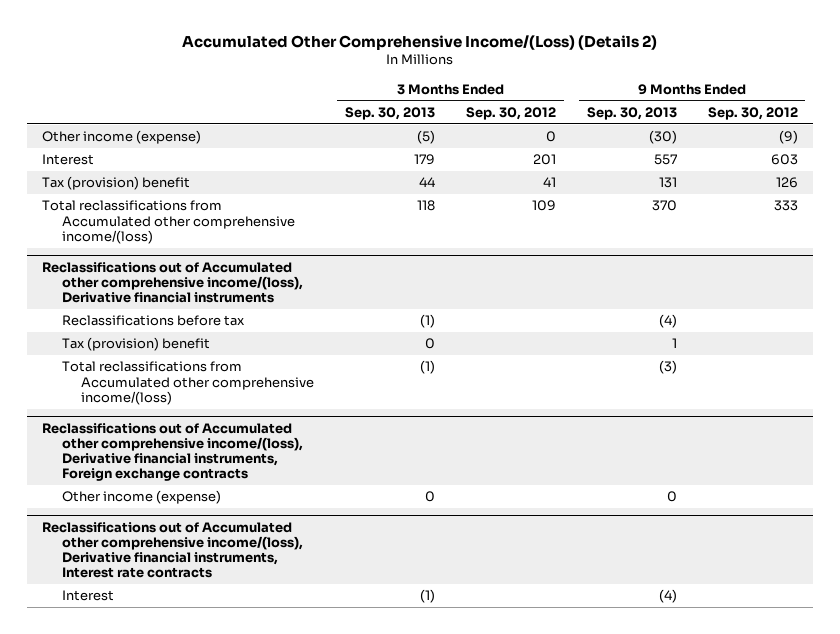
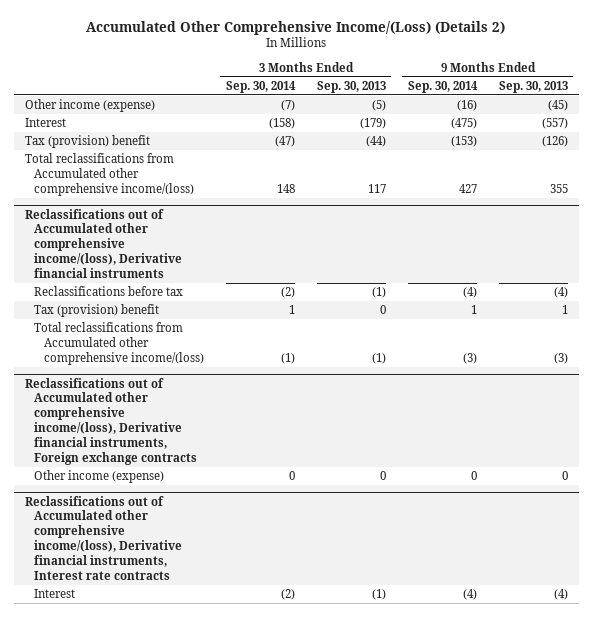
[465,106,556,120] Sep. 30, 2012 -> none
[707,106,798,120] Sep. 30, 2012 -> none
none -> [225,81,296,94] Sep. 30, 2014
none -> [407,81,478,94] Sep. 30, 2014
[648,130,677,145] (30) -> [547,100,568,112] (45)
[414,154,436,166] 179 -> [359,118,386,130] (179)
[653,154,677,166] 557 -> [541,118,568,130] (557)
[419,177,436,188] 44 -> [365,136,386,148] (44)
[658,177,677,189] 131 -> [541,136,568,148] (126)
[417,200,436,212] 118 -> [367,183,386,193] 117
[651,200,677,212] 370 -> [549,183,568,193] 355

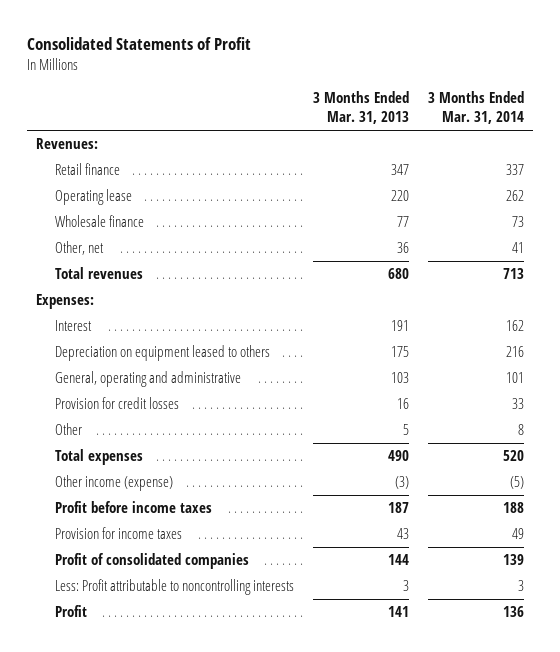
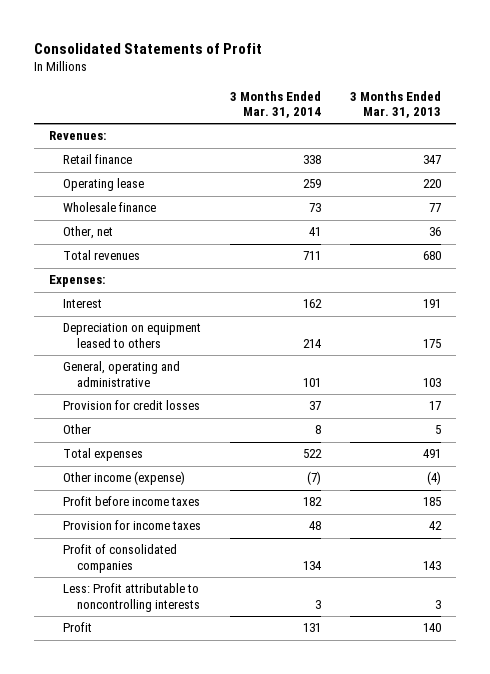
[505,164,524,176] 337 -> [303,155,322,165] 338
[505,190,524,202] 262 -> [303,179,322,189] 259
[502,268,524,280] 713 -> [303,251,322,261] 711
[505,346,524,358] 216 -> [303,338,323,348] 214
[396,398,409,410] 16 -> [429,401,442,411] 17
[511,398,524,410] 33 -> [309,401,322,411] 37
[387,450,409,462] 490 -> [423,449,442,459] 491
[502,450,524,462] 520 -> [303,449,323,459] 522
[394,476,409,490] (3) -> [427,471,442,486] (4)
[509,476,524,490] (5) -> [307,471,322,486] (7)
[387,502,409,514] 187 -> [423,497,442,507] 185
[502,502,524,514] 188 -> [303,497,323,507] 182
[396,528,409,540] 43 -> [429,521,443,531] 42
[511,528,524,540] 49 -> [309,521,322,531] 48
[387,554,409,566] 144 -> [423,560,442,570] 143
[502,554,524,566] 139 -> [303,560,323,570] 134
[387,606,409,618] 141 -> [423,623,442,633] 140
[502,606,524,618] 136 -> [303,623,322,633] 131

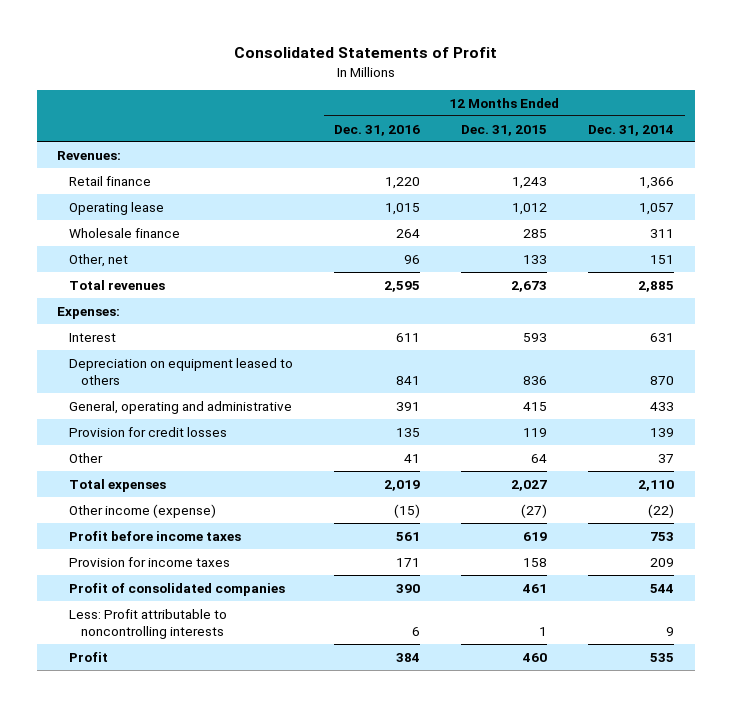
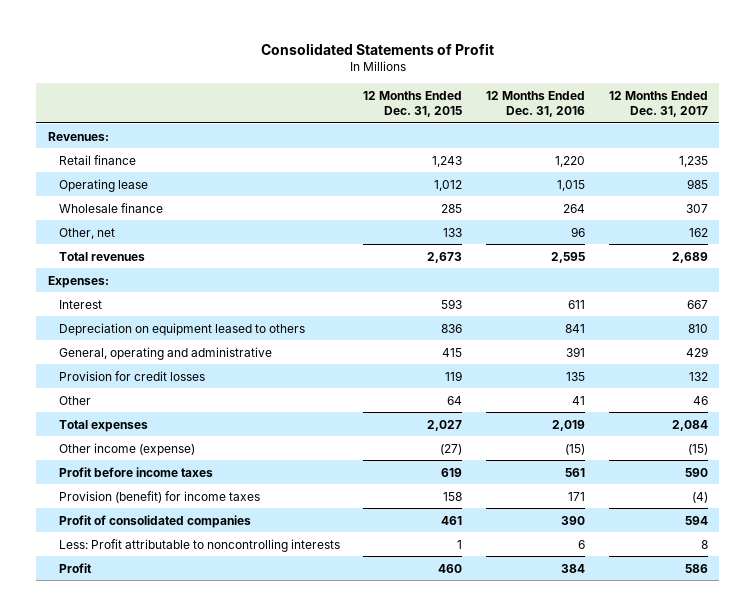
[588,124,675,136] Dec. 31, 2014 -> none
none -> [608,90,708,117] 12 Months Ended Dec. 31, 2017
[69,556,231,567] Provision for income taxes -> [58,490,260,503] Provision (benefit) for income taxes

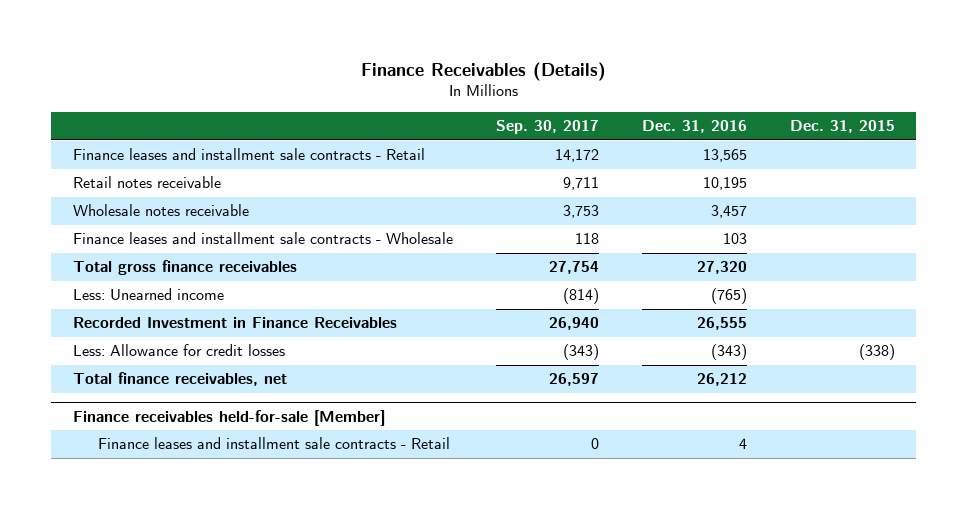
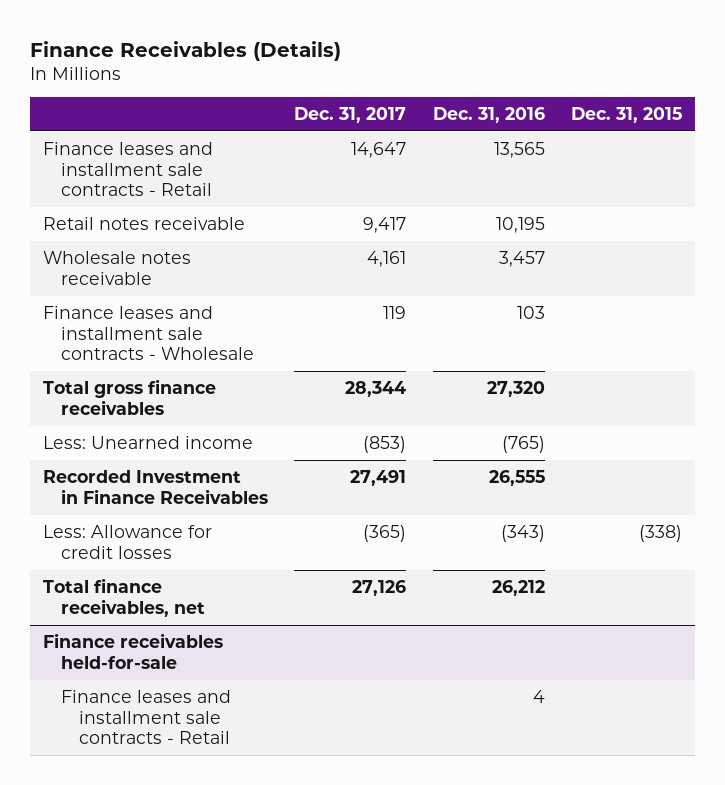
[495,120,599,135] Sep. 30, 2017 -> none
none -> [294,107,407,124] Dec. 31, 2017
[72,409,385,426] Finance receivables held-for-sale [Member] -> [42,632,223,669] Finance receivables held-for-sale

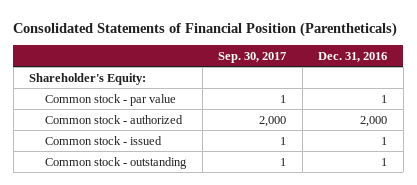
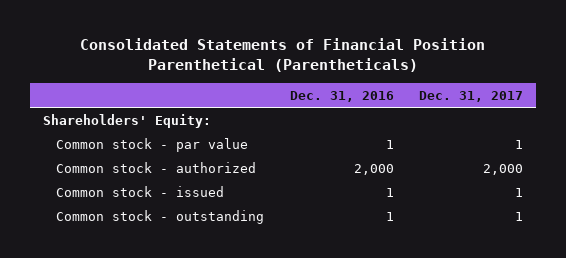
[13,21,398,37] Consolidated Statements of Financial Position (Parentheticals) -> [79,38,485,73] Consolidated Statements of Financial Position Parenthetical (Parentheticals)
[218,51,287,63] Sep. 30, 2017 -> none
none -> [418,90,523,102] Dec. 31, 2017
[29,72,147,85] Shareholder's Equity: -> [42,113,211,128] Shareholders' Equity:

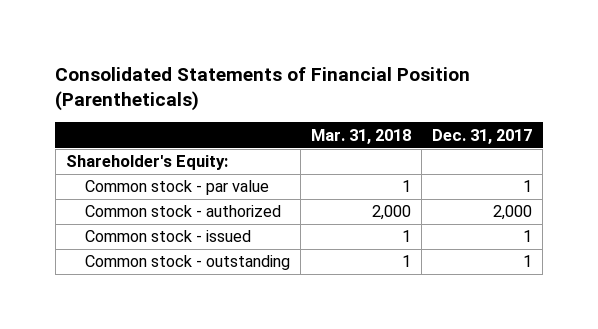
[79,38,485,73] Consolidated Statements of Financial Position Parenthetical (Parentheticals) -> [55,66,471,112] Consolidated Statements of Financial Position (Parentheticals)
[289,90,394,102] Dec. 31, 2016 -> none
none -> [310,128,411,144] Mar. 31, 2018
[42,113,211,128] Shareholders' Equity: -> [65,155,228,171] Shareholder's Equity:

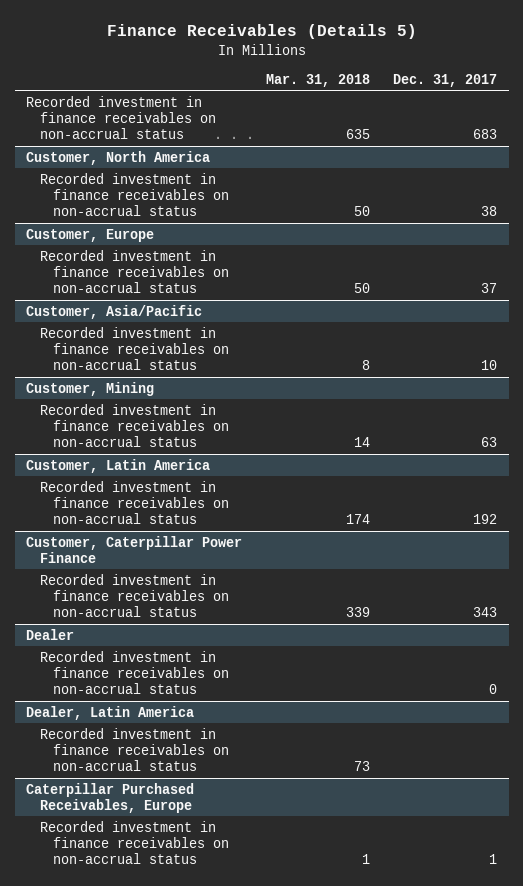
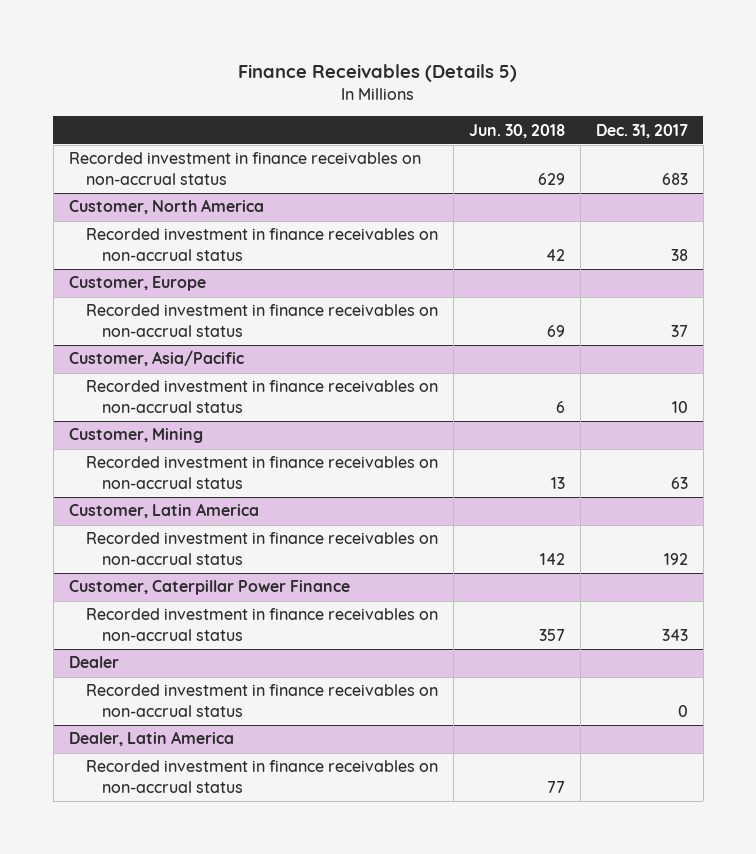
[265,73,370,87] Mar. 31, 2018 -> none
none -> [468,123,565,138] Jun. 30, 2018
[26,782,195,813] Caterpillar Purchased Receivables, Europe -> none
[39,820,230,865] Recorded investment in finance receivables on non-accrual status -> none

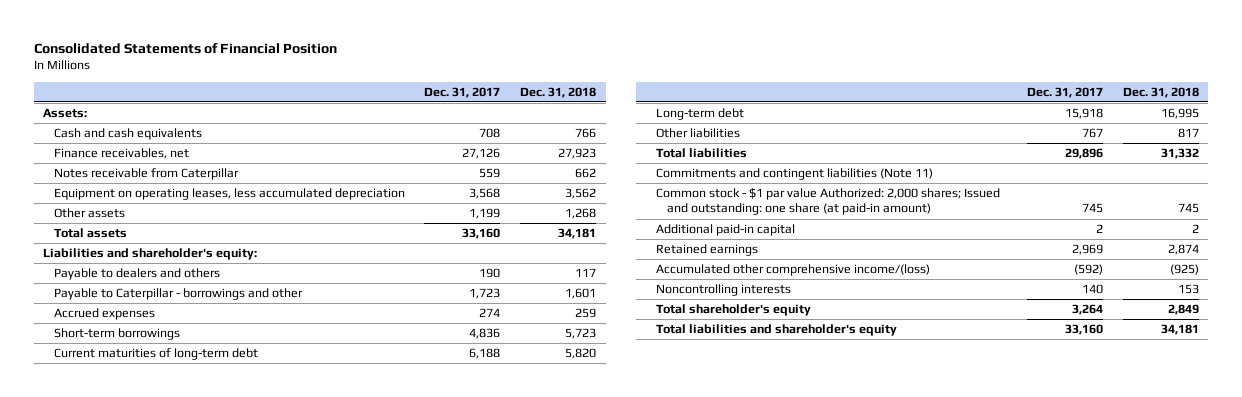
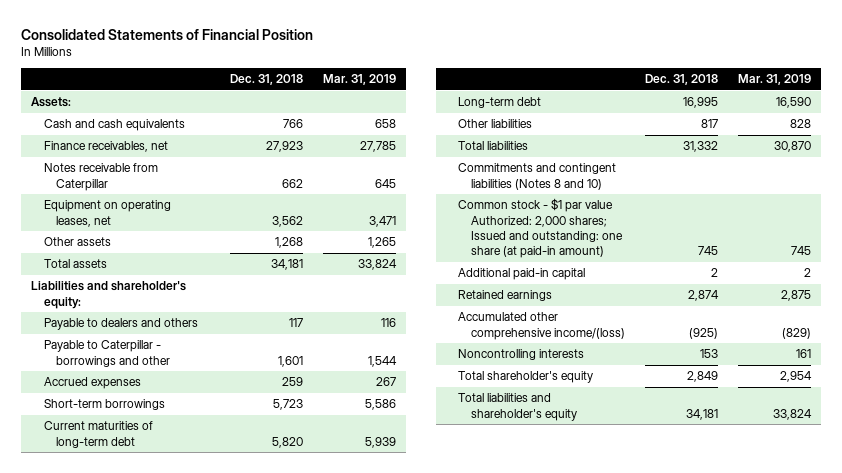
[424,86,501,98] Dec. 31, 2017 -> none
none -> [323,74,397,86] Mar. 31, 2019
[53,188,405,201] Equipment on operating leases, less accumulated depreciation -> [43,200,171,227] Equipment on operating leases, net
[656,168,934,181] Commitments and contingent liabilities (Note 11) -> [458,163,617,190] Commitments and contingent liabilities (Notes 8 and 10)

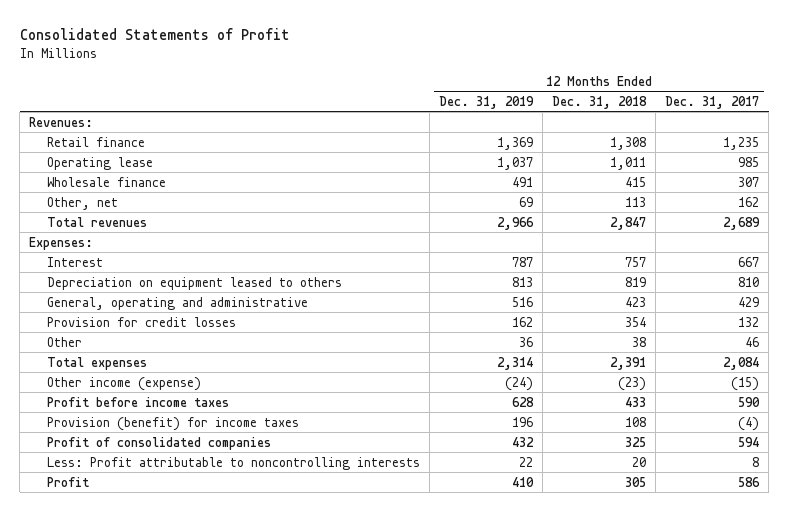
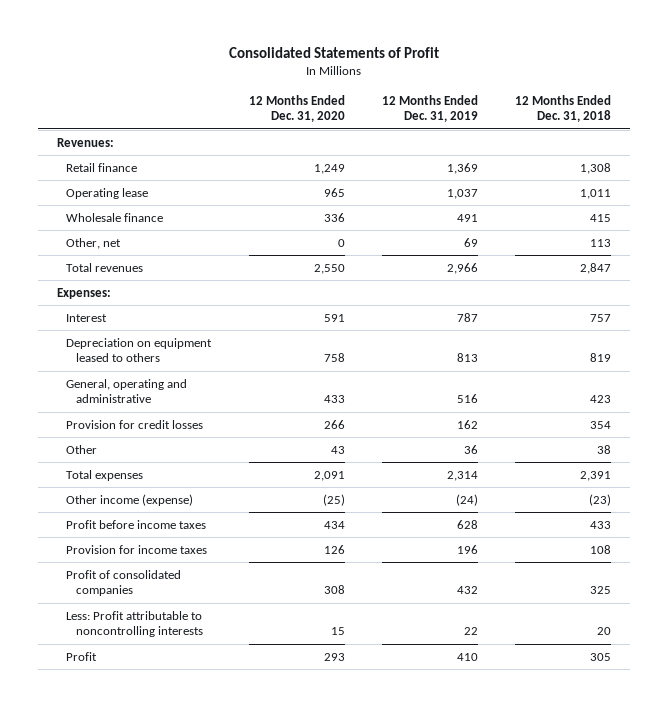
[665,95,760,109] Dec. 31, 2017 -> none
none -> [248,94,345,122] 12 Months Ended Dec. 31, 2020
[47,416,300,431] Provision (benefit) for income taxes -> [66,544,208,554] Provision for income taxes

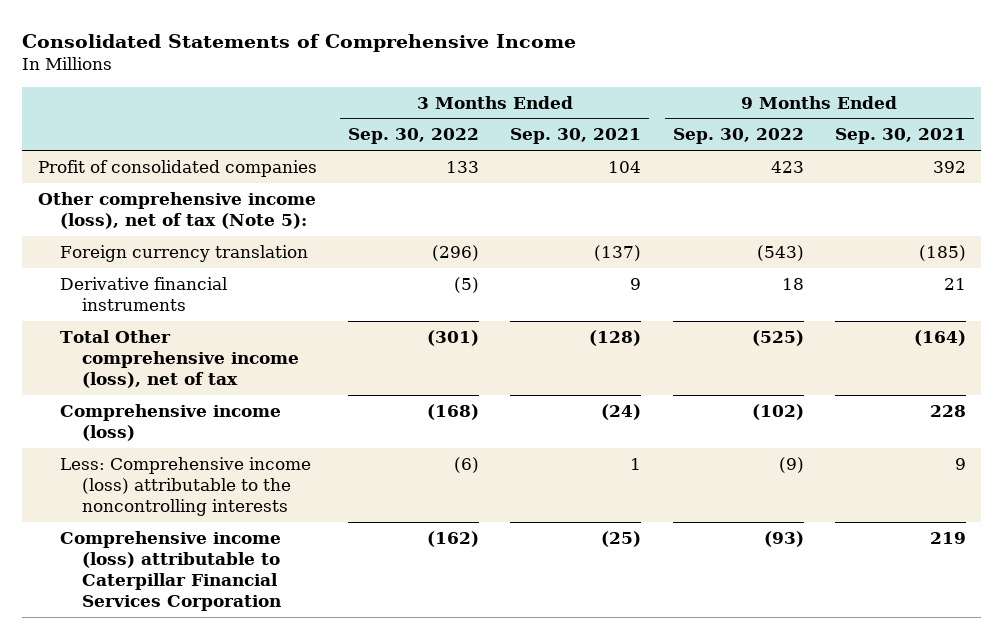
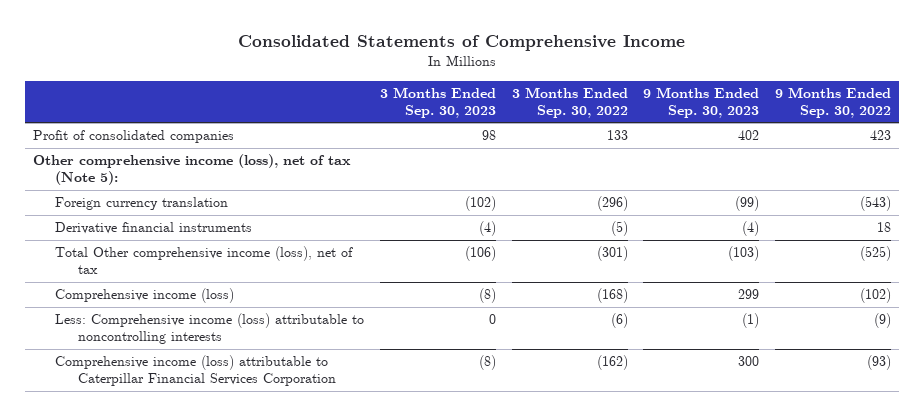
[510,128,642,145] Sep. 30, 2021 -> none
[834,128,966,145] Sep. 30, 2021 -> none
none -> [379,87,496,118] 3 Months Ended Sep. 30, 2023
none -> [643,87,760,118] 9 Months Ended Sep. 30, 2023
[59,456,311,517] Less: Comprehensive income (loss) attributable to the noncontrolling interests -> [55,313,365,345] Less: Comprehensive income (loss) attributable to noncontrolling interests

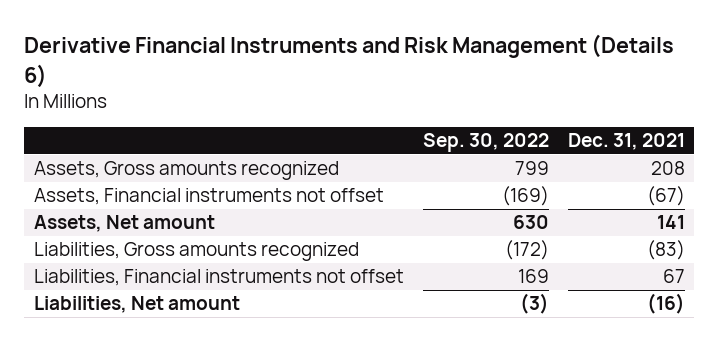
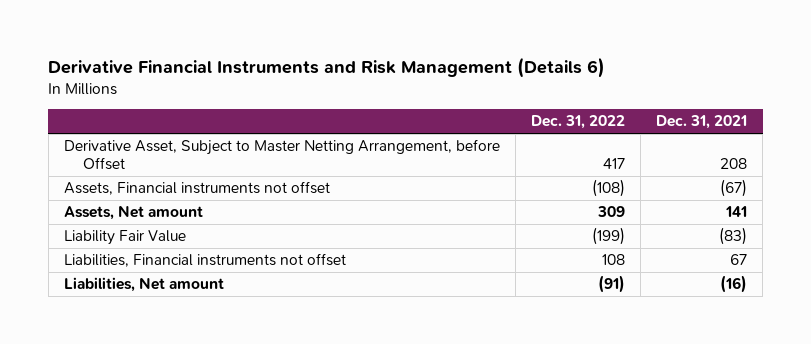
[422,133,549,153] Sep. 30, 2022 -> none
none -> [530,115,625,130] Dec. 31, 2022
[33,161,339,181] Assets, Gross amounts recognized -> [63,139,500,171] Derivative Asset, Subject to Master Netting Arrangement, before Offset
[33,242,359,262] Liabilities, Gross amounts recognized -> [63,230,186,246] Liability Fair Value

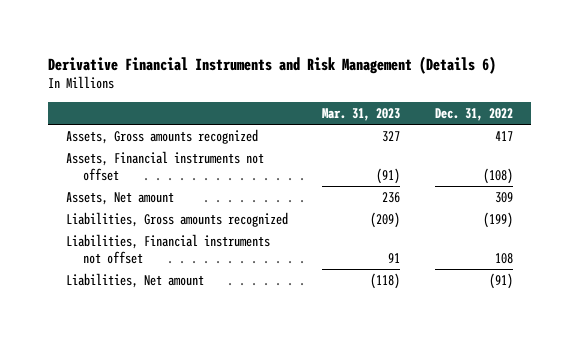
[656,115,748,130] Dec. 31, 2021 -> none
none -> [322,108,401,122] Mar. 31, 2023
[63,139,500,171] Derivative Asset, Subject to Master Netting Arrangement, before Offset -> [65,128,258,144] Assets, Gross amounts recognized
[63,230,186,246] Liability Fair Value -> [65,211,288,227] Liabilities, Gross amounts recognized

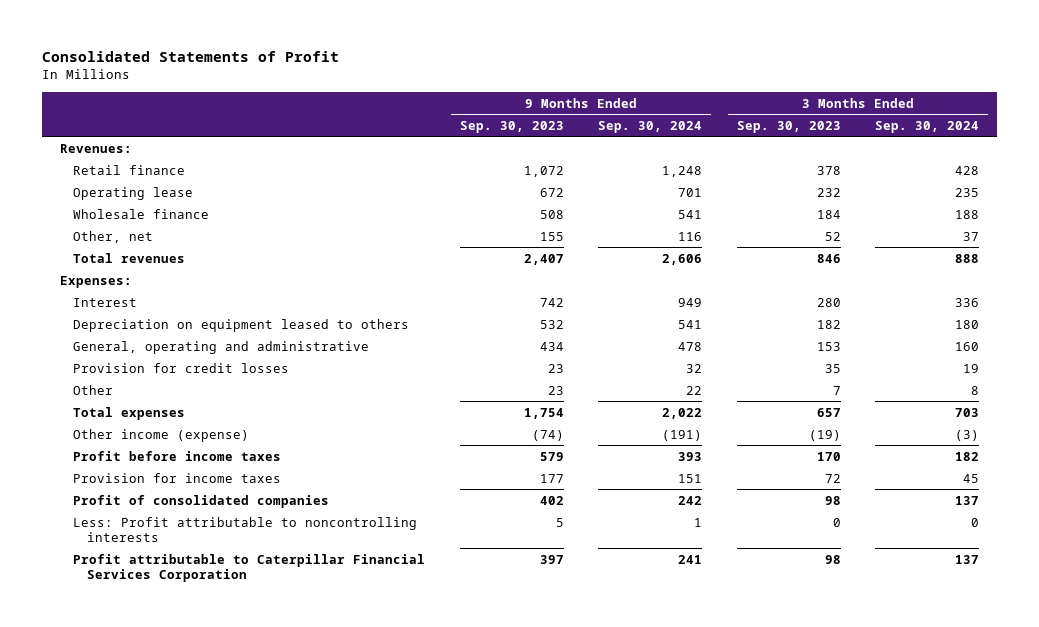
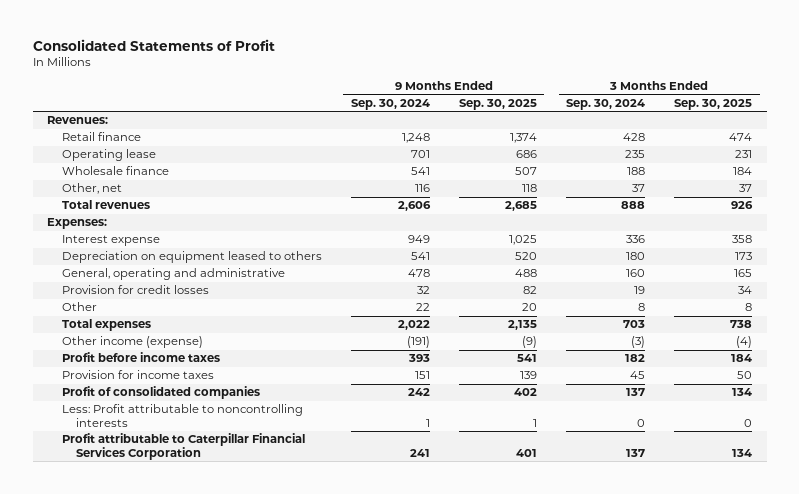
[459,120,564,133] Sep. 30, 2023 -> none
[736,120,841,133] Sep. 30, 2023 -> none
none -> [458,98,537,110] Sep. 30, 2025
none -> [674,98,753,110] Sep. 30, 2025
[73,297,138,307] Interest -> [61,235,160,247] Interest expense

